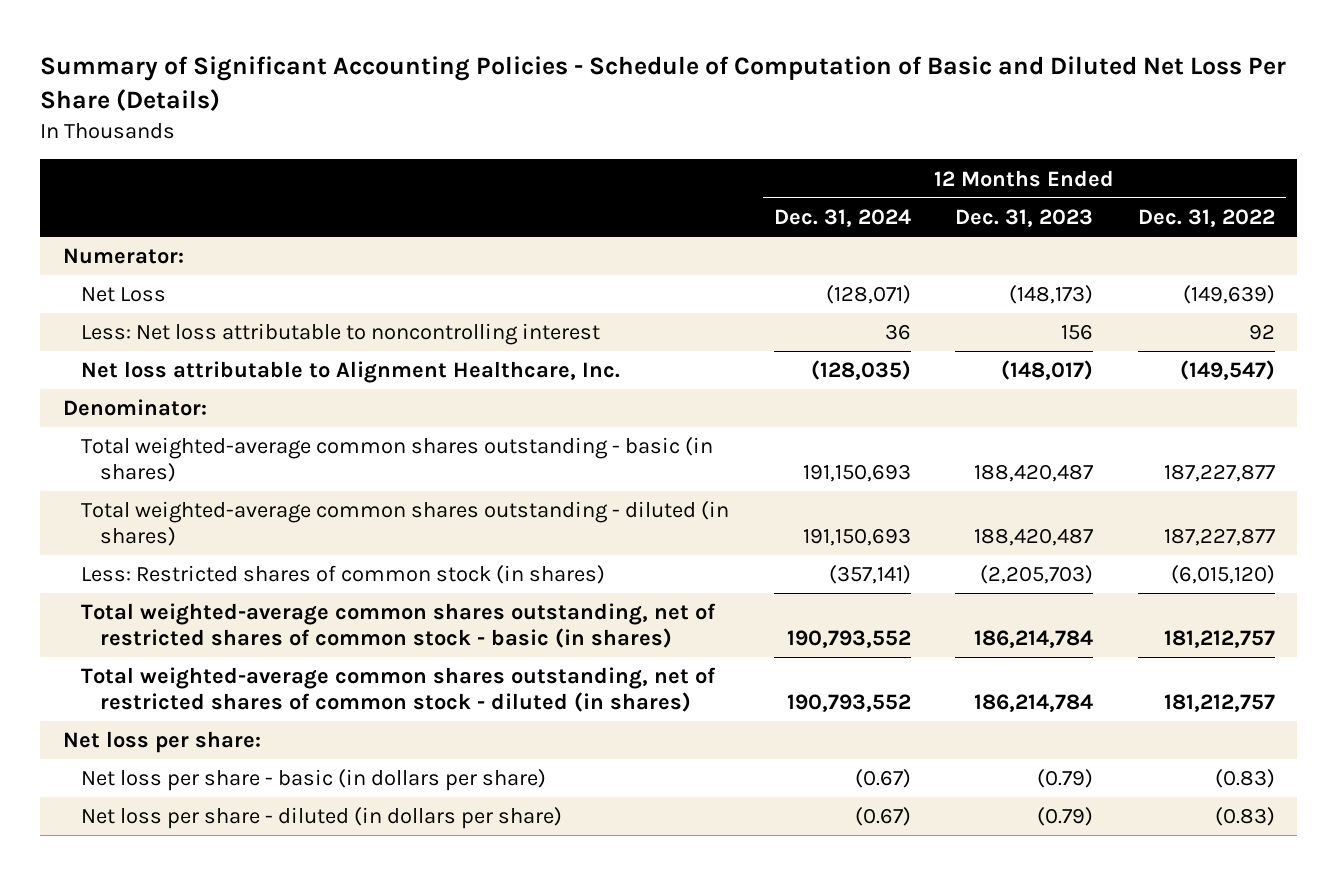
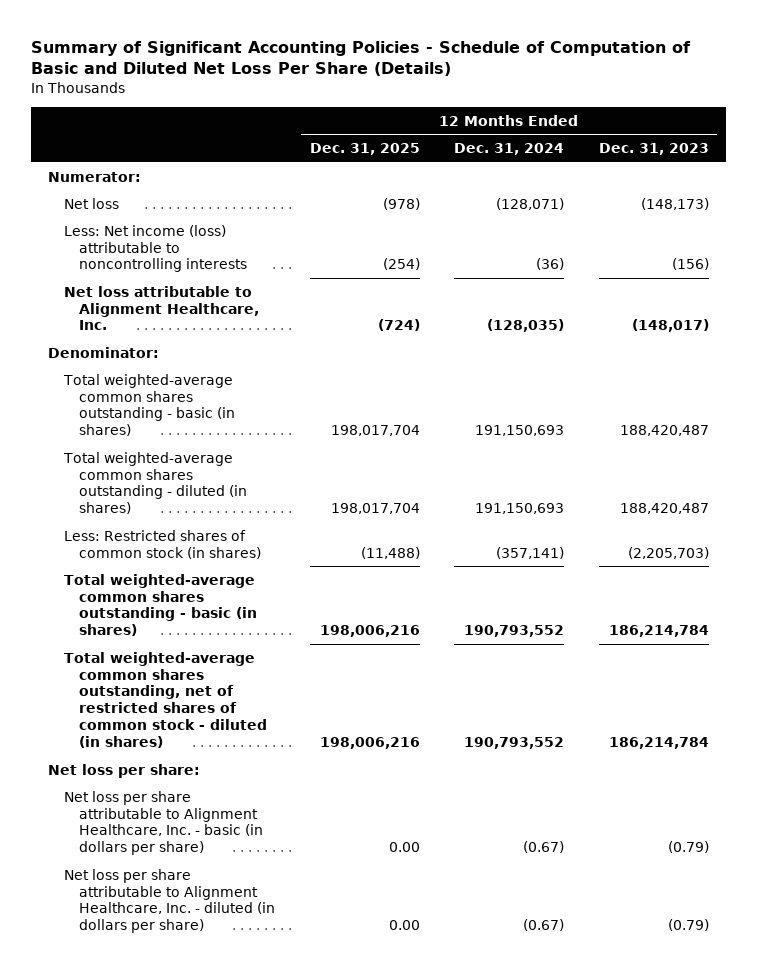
[1137,208,1275,227] Dec. 31, 2022 -> none
none -> [309,143,420,156] Dec. 31, 2025
[81,287,167,303] Net Loss -> [63,197,119,209] Net loss
[81,323,601,346] Less: Net loss attributable to noncontrolling interest -> [63,224,248,273] Less: Net income (loss) attributable to noncontrolling interests
[884,324,911,341] 36 -> [536,258,565,271] (36)
[1061,324,1094,341] 156 -> [671,258,709,271] (156)
[81,603,717,648] Total weighted-average common shares outstanding, net of restricted shares of common stock - basic (in shares) -> [63,573,258,637] Total weighted-average common shares outstanding - basic (in shares)
[81,769,547,792] Net loss per share - basic (in dollars per share) -> [63,790,264,856] Net loss per share attributable to Alignment Healthcare, Inc. - basic (in dollars per share)
[81,807,563,830] Net loss per share - diluted (in dollars per share) -> [63,868,276,934] Net loss per share attributable to Alignment Healthcare, Inc. - diluted (in dollars per share)

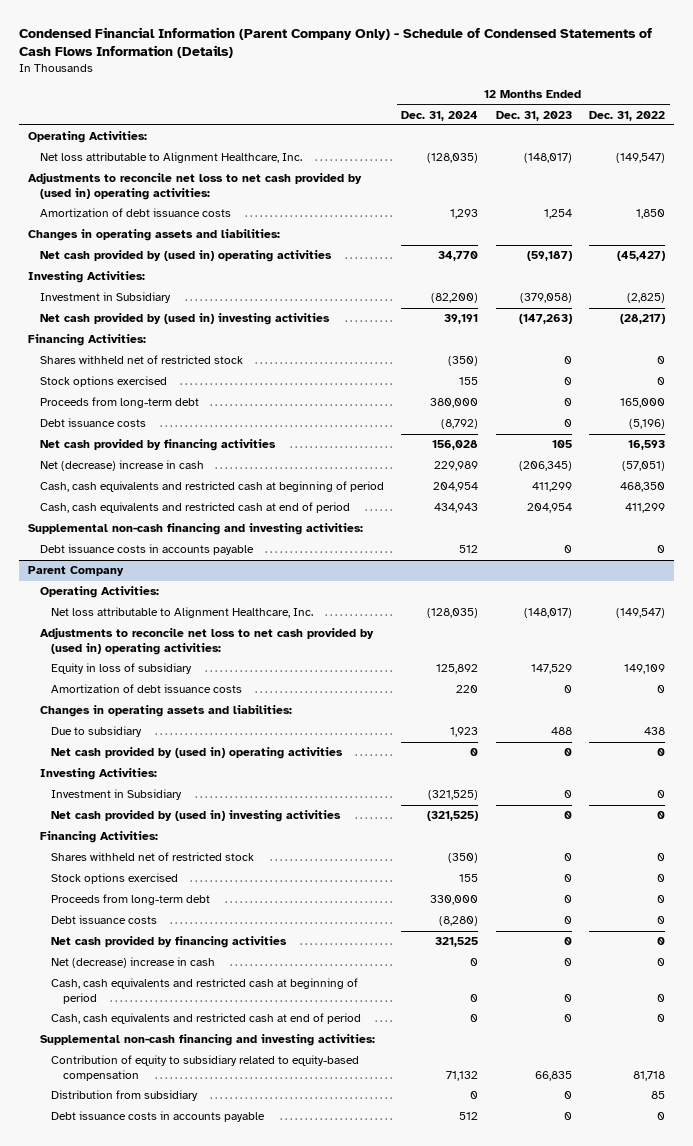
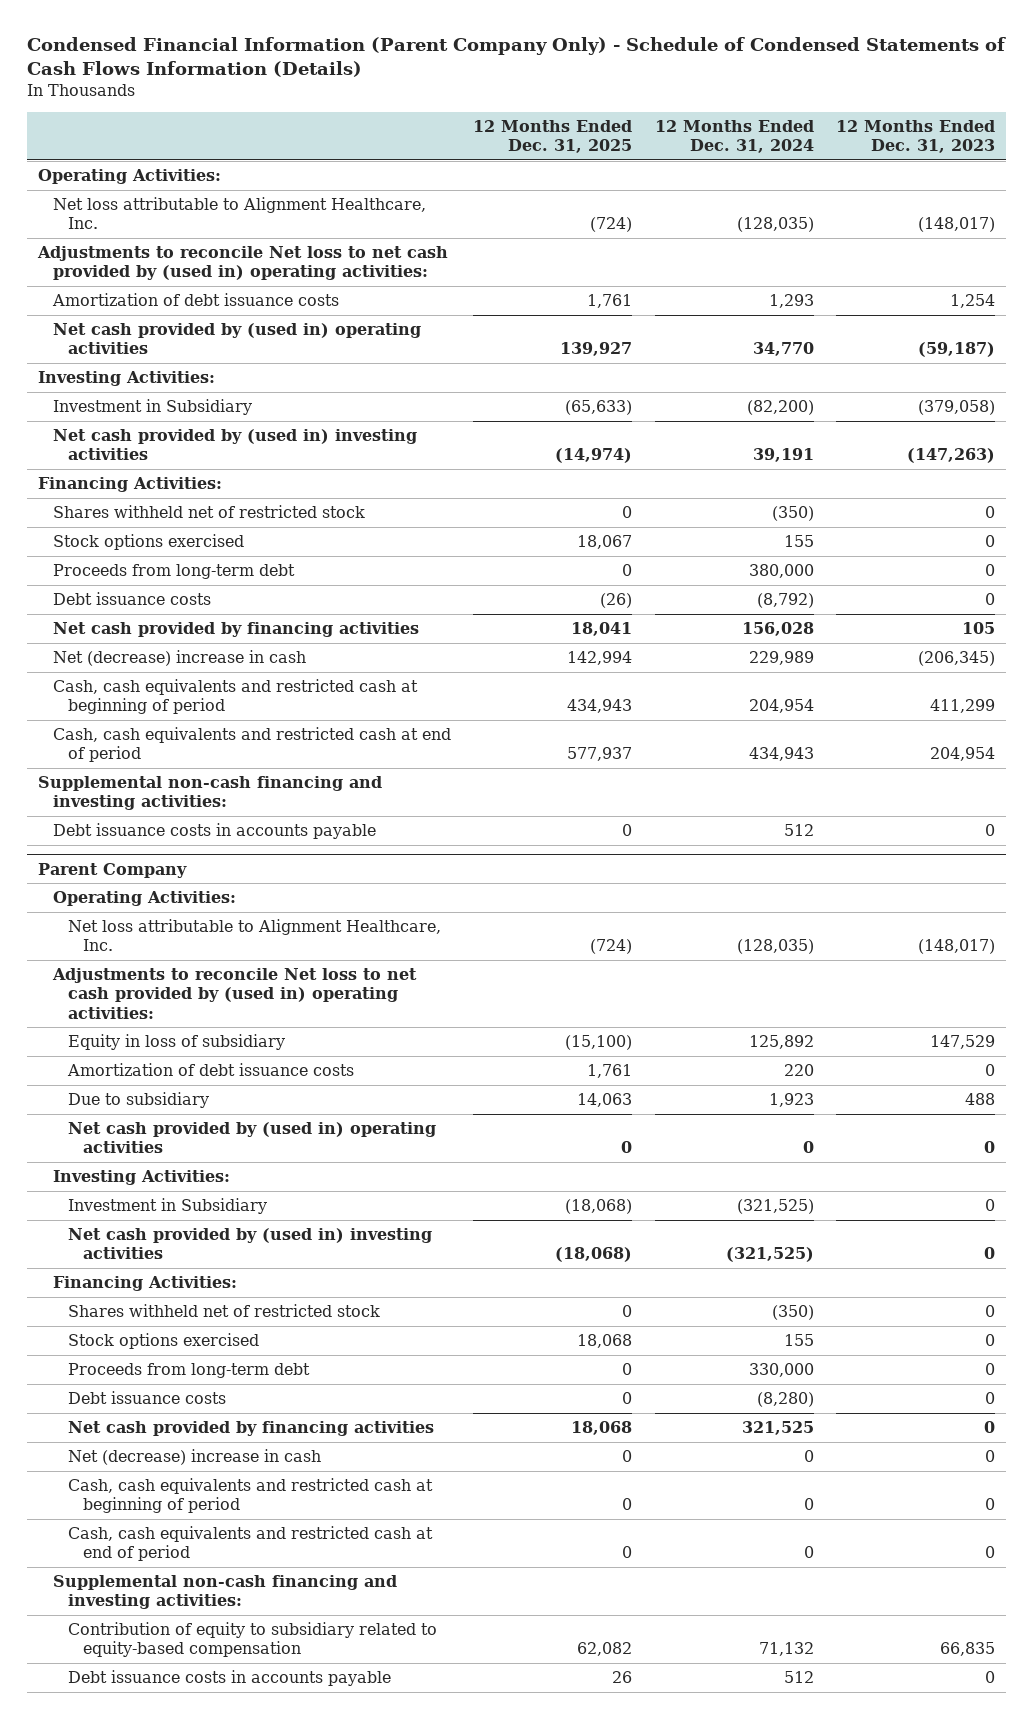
[589,110,666,121] Dec. 31, 2022 -> none
none -> [473,119,633,153] 12 Months Ended Dec. 31, 2025
[27,173,362,200] Adjustments to reconcile net loss to net cash provided by (used in) operating activities: -> [36,246,448,281] Adjustments to reconcile Net loss to net cash provided by (used in) operating activities:
[27,229,280,242] Changes in operating assets and liabilities: -> none
[39,628,374,655] Adjustments to reconcile net loss to net cash provided by (used in) operating activities: -> [52,968,418,1019] Adjustments to reconcile Net loss to net cash provided by (used in) operating activities:
[39,705,292,718] Changes in operating assets and liabilities: -> none
[51,1090,199,1102] Distribution from subsidiary -> none

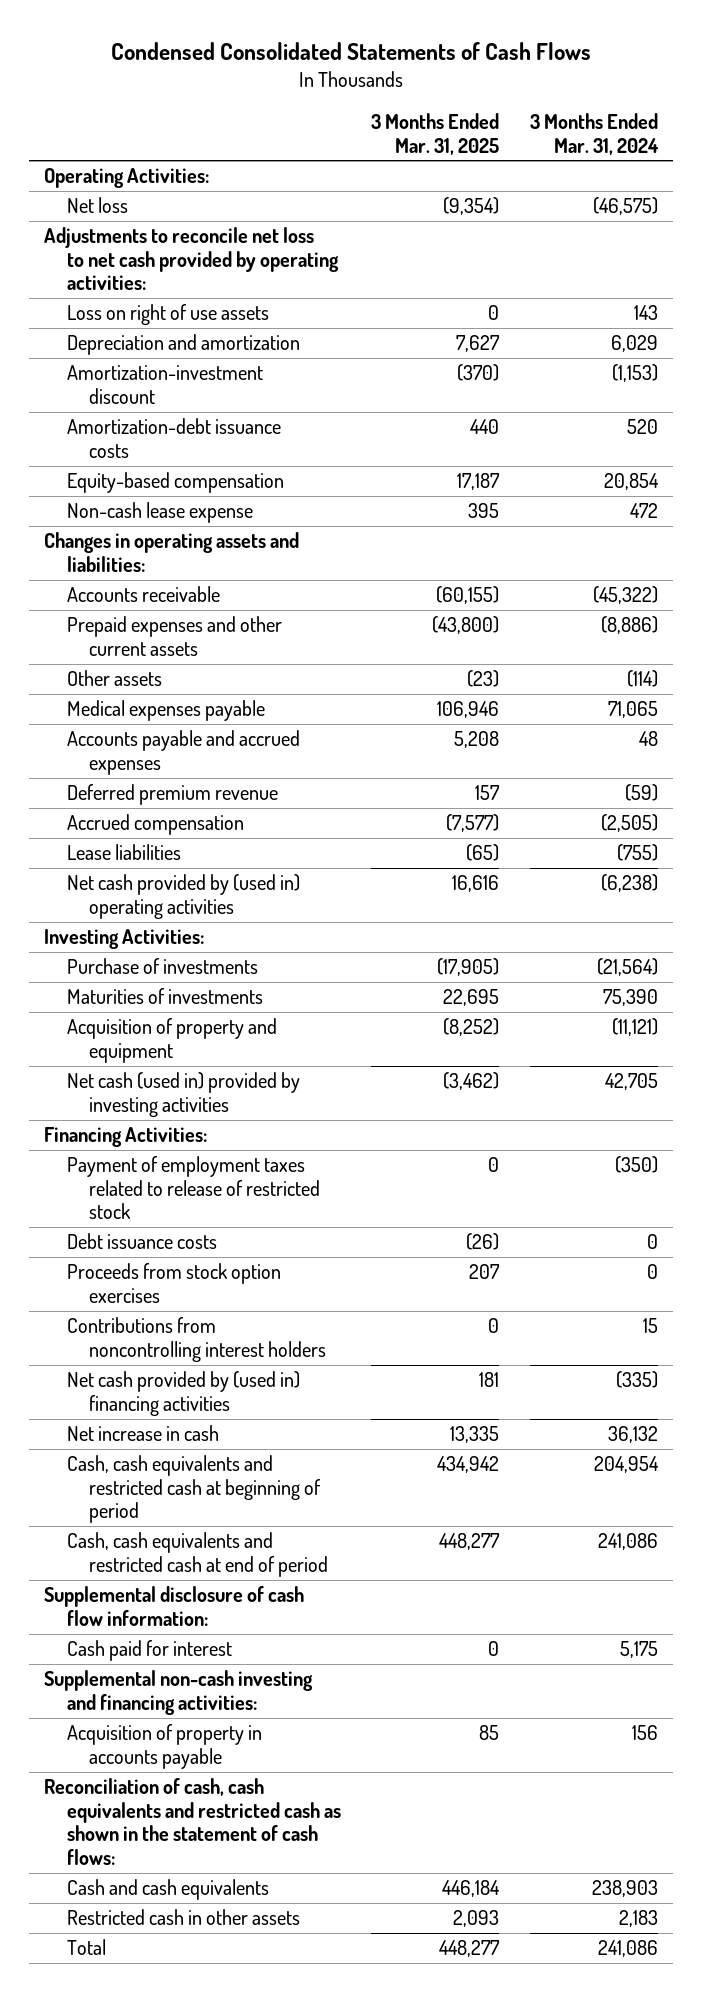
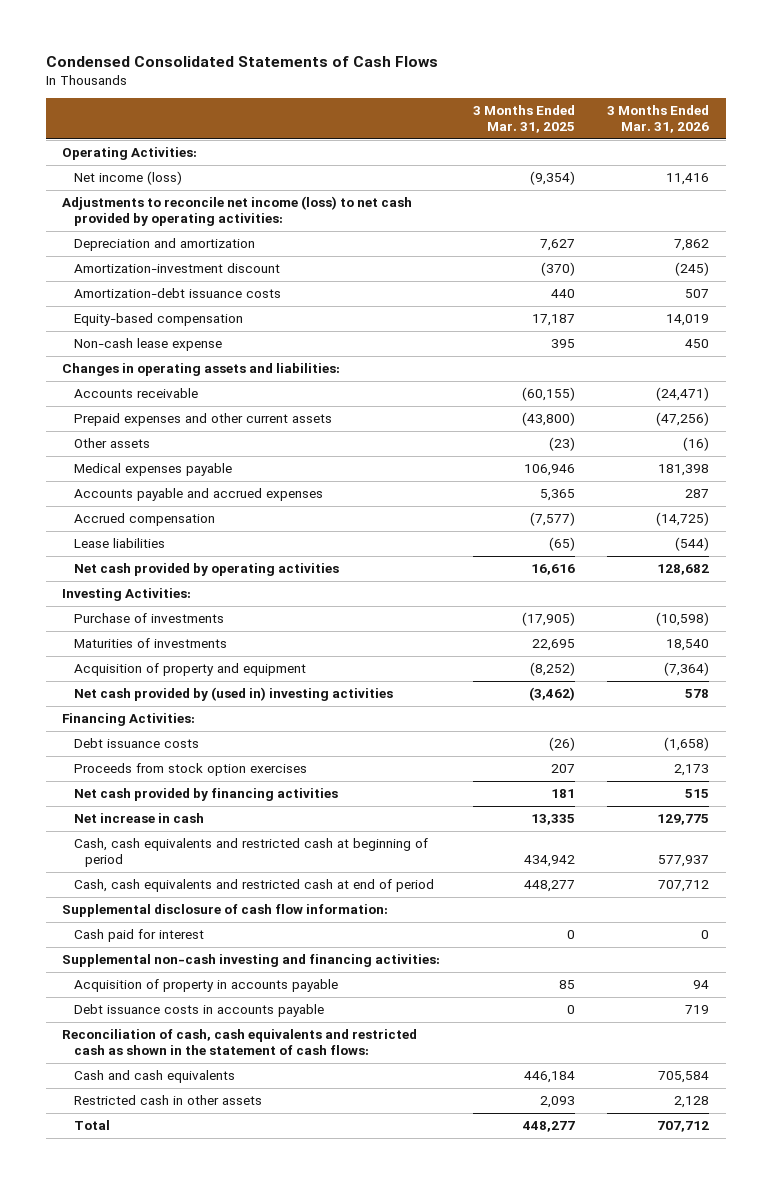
[530,113,660,155] 3 Months Ended Mar. 31, 2024 -> none
none -> [607,105,710,133] 3 Months Ended Mar. 31, 2026
[66,304,269,326] Loss on right of use assets -> none
[66,197,128,214] Net loss -> [73,171,182,186] Net income (loss)
[44,227,339,291] Adjustments to reconcile net loss to net cash provided by operating activities: -> [62,196,413,226] Adjustments to reconcile net income (loss) to net cash provided by operating activities:
[66,784,278,806] Deferred premium revenue -> none
[454,731,500,749] 5,208 -> [539,489,575,502] 5,365
[66,874,300,919] Net cash provided by (used in) operating activities -> [73,563,339,577] Net cash provided by operating activities
[66,1072,300,1117] Net cash (used in) provided by investing activities -> [73,687,393,702] Net cash provided by (used in) investing activities
[66,1156,321,1220] Payment of employment taxes related to release of restricted stock -> none
[66,1317,327,1362] Contributions from noncontrolling interest holders -> none
[66,1371,300,1416] Net cash provided by (used in) financing activities -> [73,788,338,802] Net cash provided by financing activities
none -> [73,1004,324,1018] Debt issuance costs in accounts payable

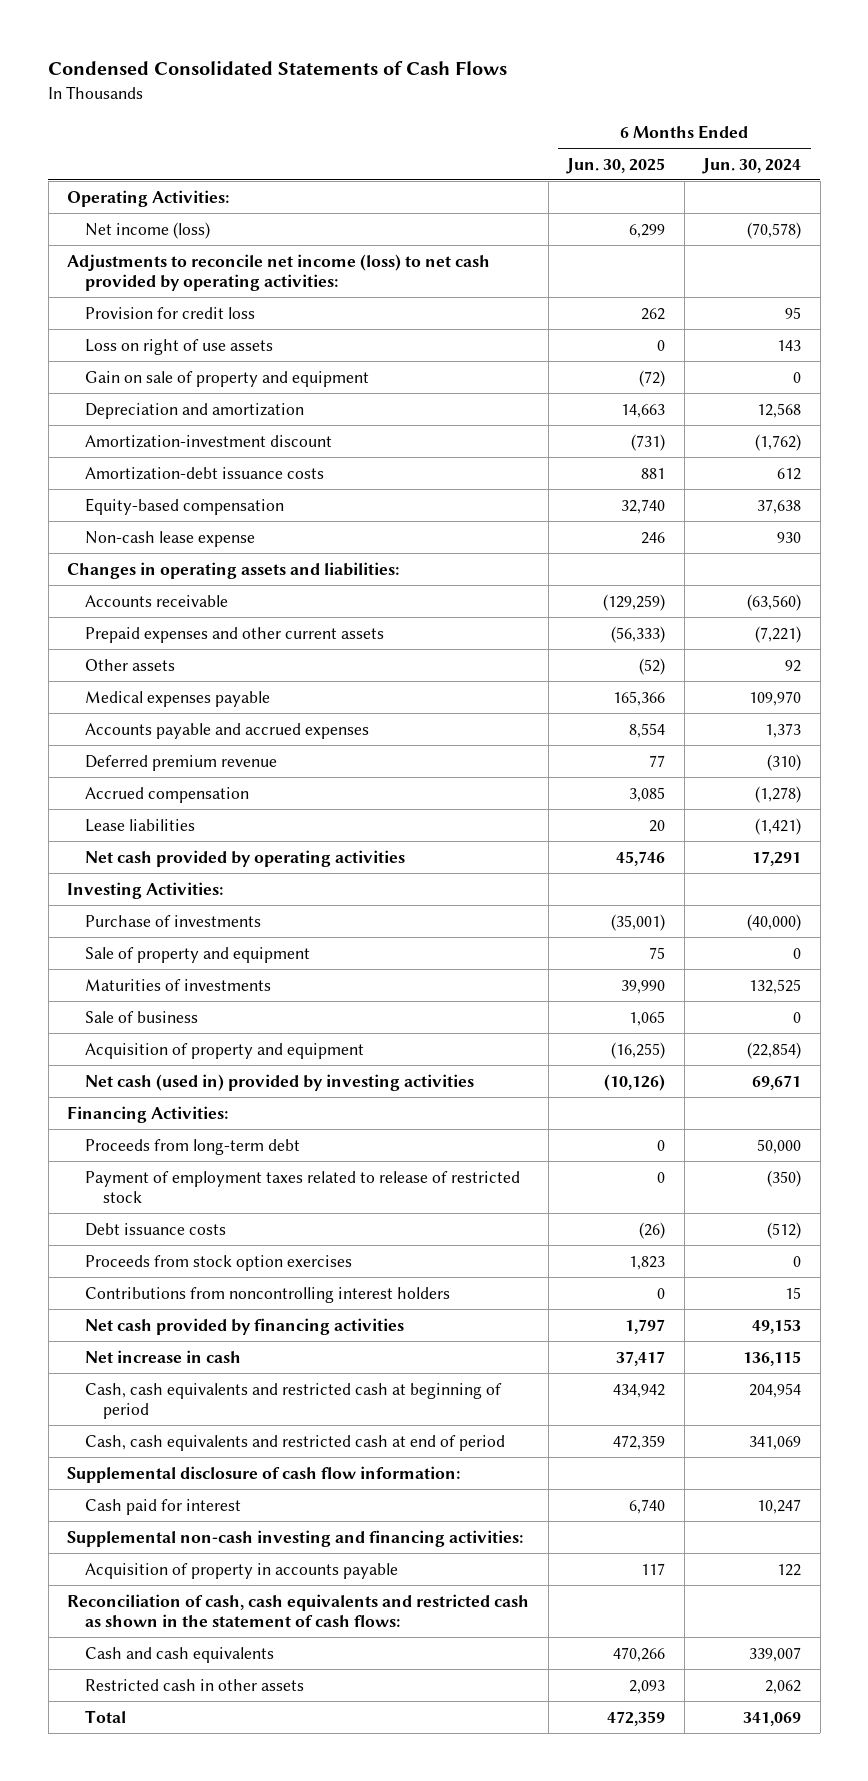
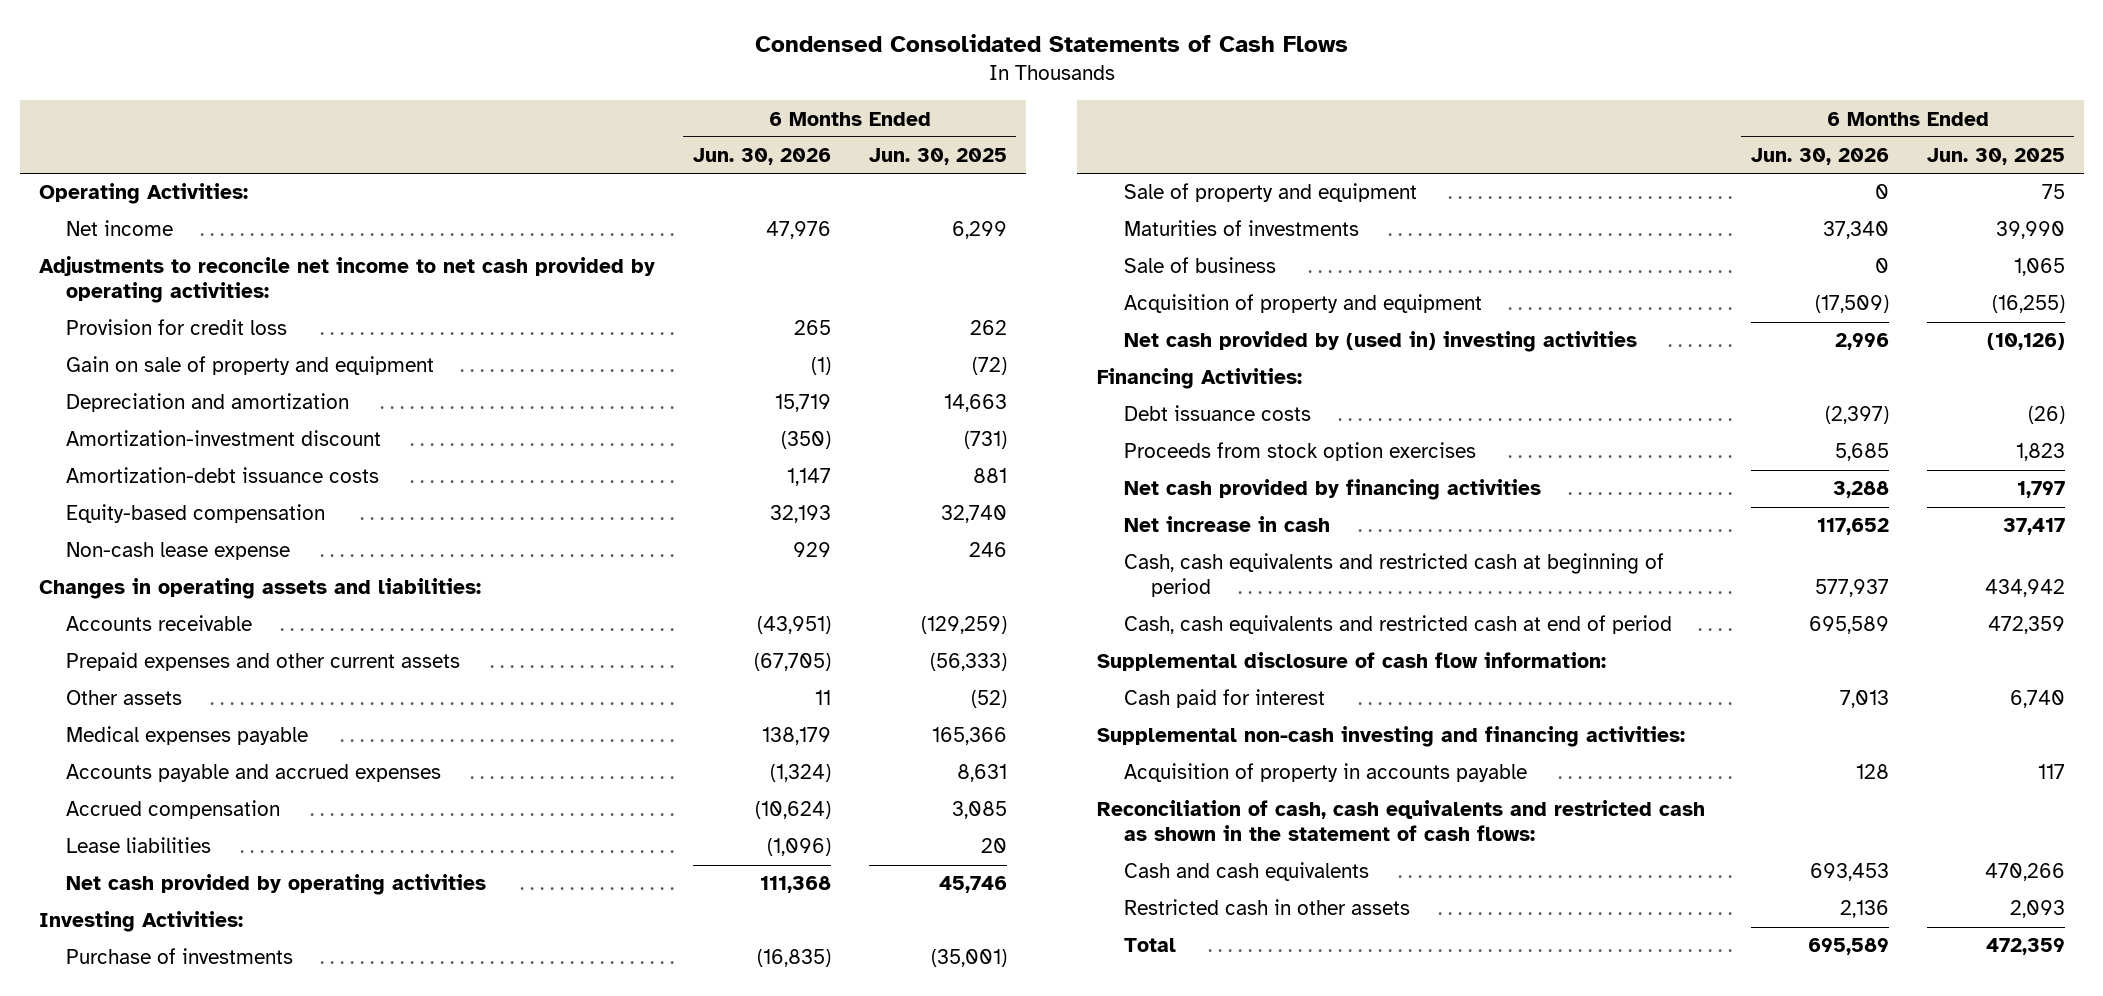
[702,157,802,174] Jun. 30, 2024 -> none
none -> [692,148,831,166] Jun. 30, 2026
[84,221,210,239] Net income (loss) -> [66,220,174,237] Net income
[67,253,491,291] Adjustments to reconcile net income (loss) to net cash provided by operating activities: -> [38,256,655,304] Adjustments to reconcile net income to net cash provided by operating activities:
[84,338,273,355] Loss on right of use assets -> none
[84,754,277,771] Deferred premium revenue -> none
[629,722,666,738] 8,554 -> [956,764,1007,783] 8,631
[84,1073,474,1091] Net cash (used in) provided by investing activities -> [1123,331,1637,353] Net cash provided by (used in) investing activities
[84,1138,300,1155] Proceeds from long-term debt -> none
[84,1170,520,1203] Payment of employment taxes related to release of restricted stock -> none
[84,1286,450,1303] Contributions from noncontrolling interest holders -> none

